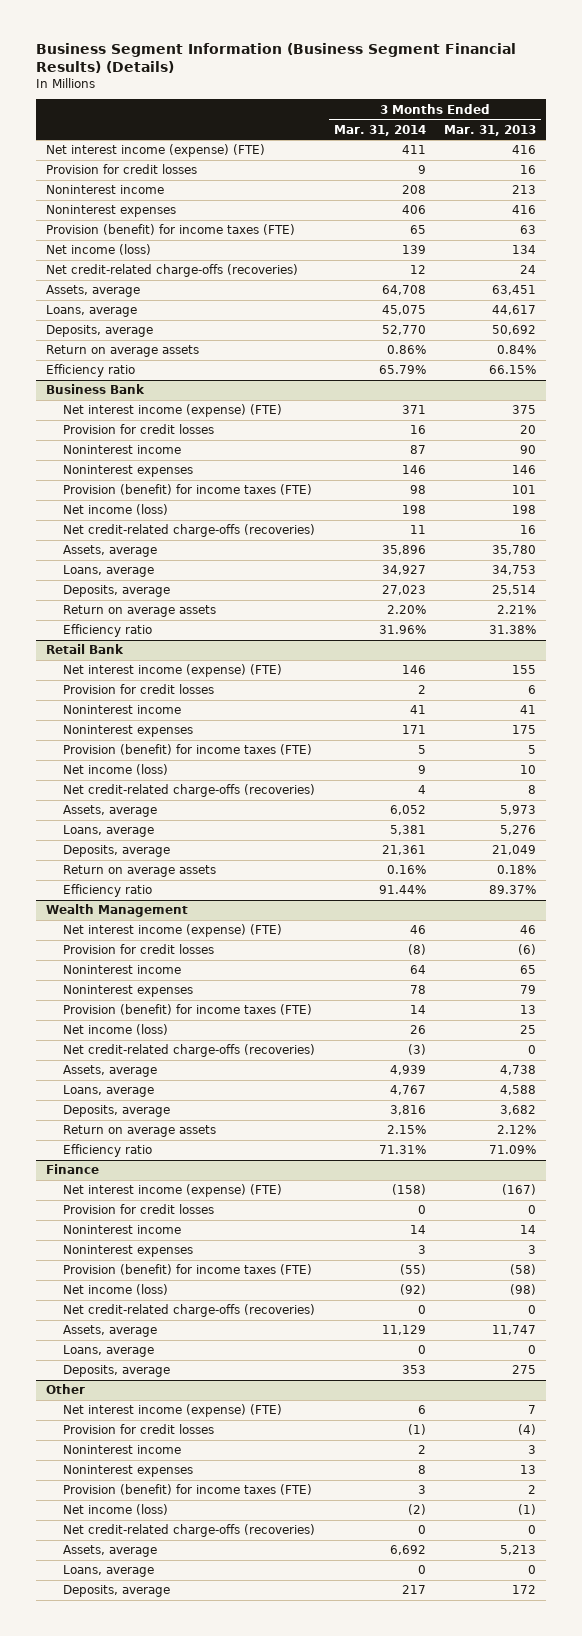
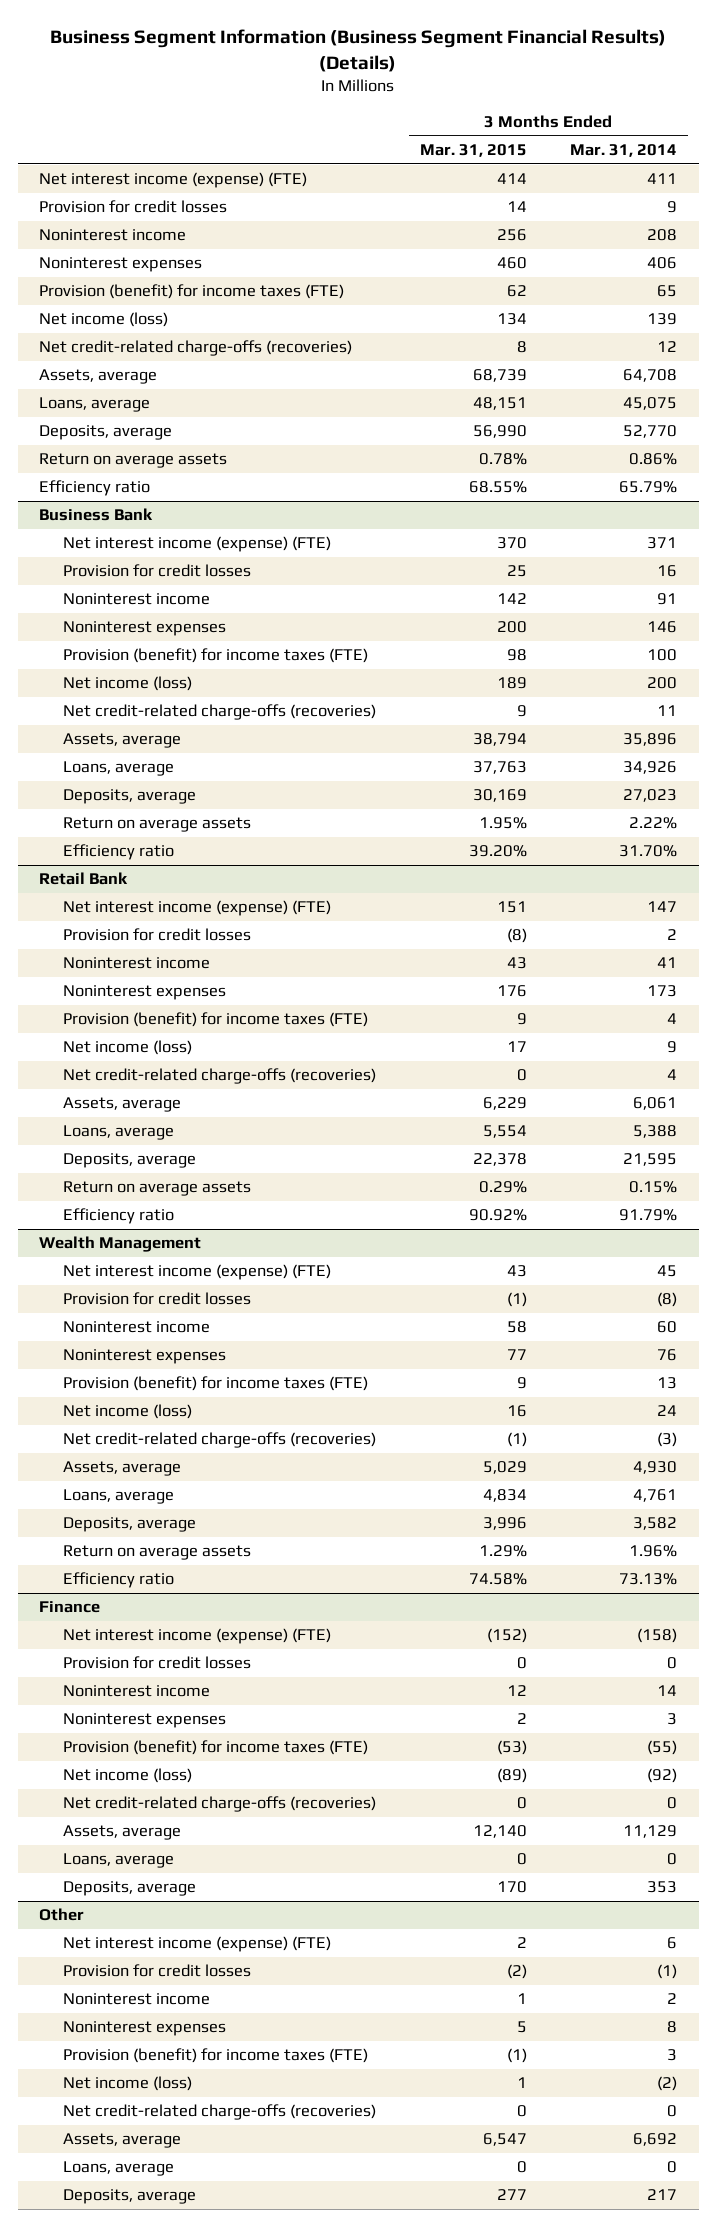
[444,124,537,136] Mar. 31, 2013 -> none
none -> [419,143,527,157] Mar. 31, 2015
[409,445,426,455] 87 -> [657,593,678,606] 91
[409,485,426,495] 98 -> [647,649,678,662] 100
[401,505,426,515] 198 -> [647,677,678,690] 200
[381,565,426,576] 34,927 -> [623,761,678,775] 34,926
[386,605,426,615] 2.20% -> [629,817,678,830] 2.22%
[378,625,426,635] 31.96% -> [619,845,678,858] 31.70%
[401,665,426,675] 146 -> [647,901,678,913] 147
[401,725,426,735] 171 -> [647,985,678,998] 173
[417,745,426,755] 5 -> [667,1013,678,1025] 4
[389,805,426,816] 6,052 -> [633,1097,678,1111] 6,061
[389,825,426,836] 5,381 -> [633,1125,678,1139] 5,388
[381,845,426,856] 21,361 -> [623,1153,678,1167] 21,595
[386,865,426,875] 0.16% -> [629,1181,678,1194] 0.15%
[378,885,426,895] 91.44% -> [619,1209,678,1222] 91.79%
[409,925,426,935] 46 -> [657,1265,678,1278] 45
[409,965,426,975] 64 -> [657,1321,678,1334] 60
[409,985,426,995] 78 -> [657,1349,678,1362] 76
[409,1005,426,1015] 14 -> [657,1377,678,1390] 13
[409,1025,426,1035] 26 -> [657,1405,678,1417] 24
[389,1065,426,1076] 4,939 -> [633,1461,678,1475] 4,930
[389,1085,426,1096] 4,767 -> [633,1489,678,1503] 4,761
[389,1105,426,1116] 3,816 -> [633,1517,678,1531] 3,582
[386,1125,426,1135] 2.15% -> [629,1545,678,1558] 1.96%
[378,1145,426,1155] 71.31% -> [619,1573,678,1586] 73.13%

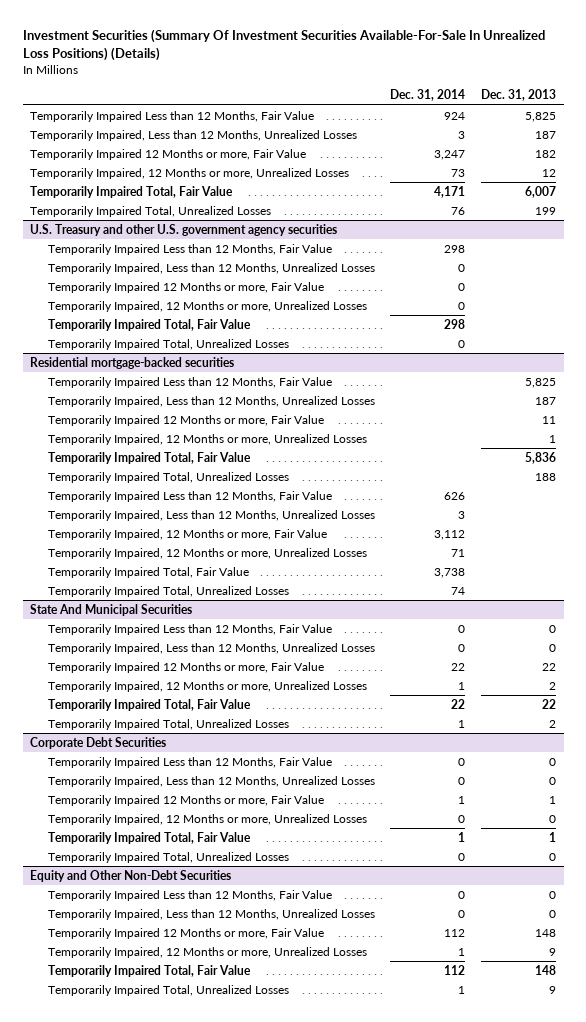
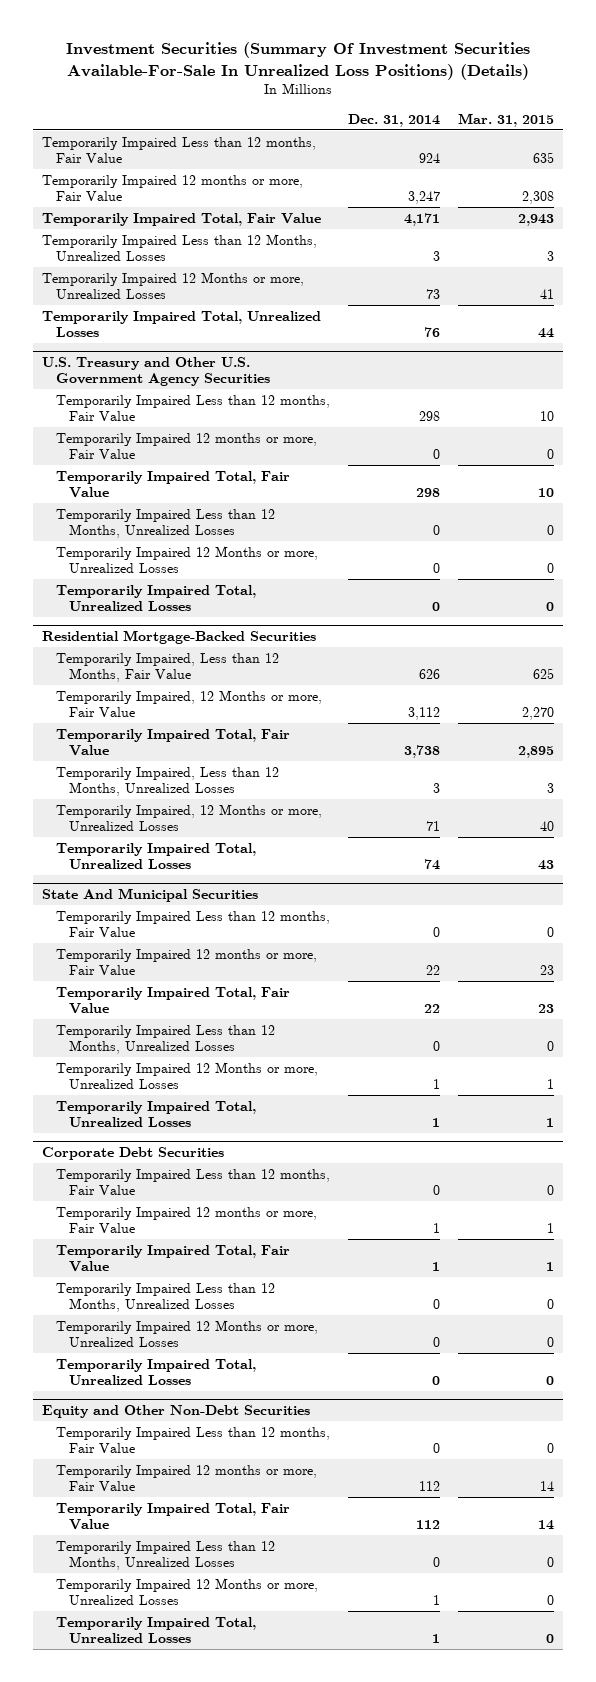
[481,89,557,102] Dec. 31, 2013 -> none
none -> [457,112,554,127] Mar. 31, 2015
[30,129,358,141] Temporarily Impaired, Less than 12 Months, Unrealized Losses -> none
[30,167,350,179] Temporarily Impaired, 12 Months or more, Unrealized Losses -> none
[30,110,315,122] Temporarily Impaired Less than 12 Months, Fair Value -> [42,136,317,163] Temporarily Impaired Less than 12 months, Fair Value
[30,148,307,160] Temporarily Impaired 12 Months or more, Fair Value -> [42,174,304,201] Temporarily Impaired 12 months or more, Fair Value
none -> [42,233,318,261] Temporarily Impaired Less than 12 Months, Unrealized Losses
none -> [42,271,305,299] Temporarily Impaired 12 Months or more, Unrealized Losses
[47,262,375,274] Temporarily Impaired, Less than 12 Months, Unrealized Losses -> none
[47,300,367,312] Temporarily Impaired, 12 Months or more, Unrealized Losses -> none
[30,223,338,236] U.S. Treasury and other U.S. government agency securities -> [42,356,270,386] U.S. Treasury and Other U.S. Government Agency Securities
[47,243,332,255] Temporarily Impaired Less than 12 Months, Fair Value -> [55,394,330,421] Temporarily Impaired Less than 12 months, Fair Value
[47,281,324,293] Temporarily Impaired 12 Months or more, Fair Value -> [55,432,317,459] Temporarily Impaired 12 months or more, Fair Value
none -> [55,508,275,538] Temporarily Impaired Less than 12 Months, Unrealized Losses
none -> [55,545,318,573] Temporarily Impaired 12 Months or more, Unrealized Losses
[47,376,332,388] Temporarily Impaired Less than 12 Months, Fair Value -> none
[47,395,375,407] Temporarily Impaired, Less than 12 Months, Unrealized Losses -> none
[47,414,324,426] Temporarily Impaired 12 Months or more, Fair Value -> none
[47,433,367,445] Temporarily Impaired, 12 Months or more, Unrealized Losses -> none
[47,451,251,464] Temporarily Impaired Total, Fair Value -> none
[47,471,289,483] Temporarily Impaired Total, Unrealized Losses -> none
[47,509,375,521] Temporarily Impaired, Less than 12 Months, Unrealized Losses -> none
[30,356,235,369] Residential mortgage-backed securities -> [42,629,317,644] Residential Mortgage-Backed Securities
[47,490,332,502] Temporarily Impaired Less than 12 Months, Fair Value -> [55,652,279,682] Temporarily Impaired, Less than 12 Months, Fair Value
[47,547,367,559] Temporarily Impaired, 12 Months or more, Unrealized Losses -> none
none -> [55,766,279,796] Temporarily Impaired, Less than 12 Months, Unrealized Losses
none -> [55,803,322,831] Temporarily Impaired, 12 Months or more, Unrealized Losses
[47,642,375,654] Temporarily Impaired, Less than 12 Months, Unrealized Losses -> none
[47,680,367,692] Temporarily Impaired, 12 Months or more, Unrealized Losses -> none
[47,623,332,635] Temporarily Impaired Less than 12 Months, Fair Value -> [55,910,330,937] Temporarily Impaired Less than 12 months, Fair Value
[47,661,324,673] Temporarily Impaired 12 Months or more, Fair Value -> [55,948,317,975] Temporarily Impaired 12 months or more, Fair Value
none -> [55,1024,275,1054] Temporarily Impaired Less than 12 Months, Unrealized Losses
none -> [55,1061,318,1089] Temporarily Impaired 12 Months or more, Unrealized Losses
[47,775,375,787] Temporarily Impaired, Less than 12 Months, Unrealized Losses -> none
[47,813,367,825] Temporarily Impaired, 12 Months or more, Unrealized Losses -> none
[47,756,332,768] Temporarily Impaired Less than 12 Months, Fair Value -> [55,1168,330,1195] Temporarily Impaired Less than 12 months, Fair Value
[47,794,324,806] Temporarily Impaired 12 Months or more, Fair Value -> [55,1206,317,1233] Temporarily Impaired 12 months or more, Fair Value
none -> [55,1282,275,1312] Temporarily Impaired Less than 12 Months, Unrealized Losses
none -> [55,1319,318,1347] Temporarily Impaired 12 Months or more, Unrealized Losses
[47,908,375,920] Temporarily Impaired, Less than 12 Months, Unrealized Losses -> none
[47,946,367,958] Temporarily Impaired, 12 Months or more, Unrealized Losses -> none
[47,889,332,901] Temporarily Impaired Less than 12 Months, Fair Value -> [55,1426,330,1453] Temporarily Impaired Less than 12 months, Fair Value
[47,927,324,939] Temporarily Impaired 12 Months or more, Fair Value -> [55,1464,317,1491] Temporarily Impaired 12 months or more, Fair Value
none -> [55,1540,275,1570] Temporarily Impaired Less than 12 Months, Unrealized Losses
none -> [55,1577,318,1605] Temporarily Impaired 12 Months or more, Unrealized Losses

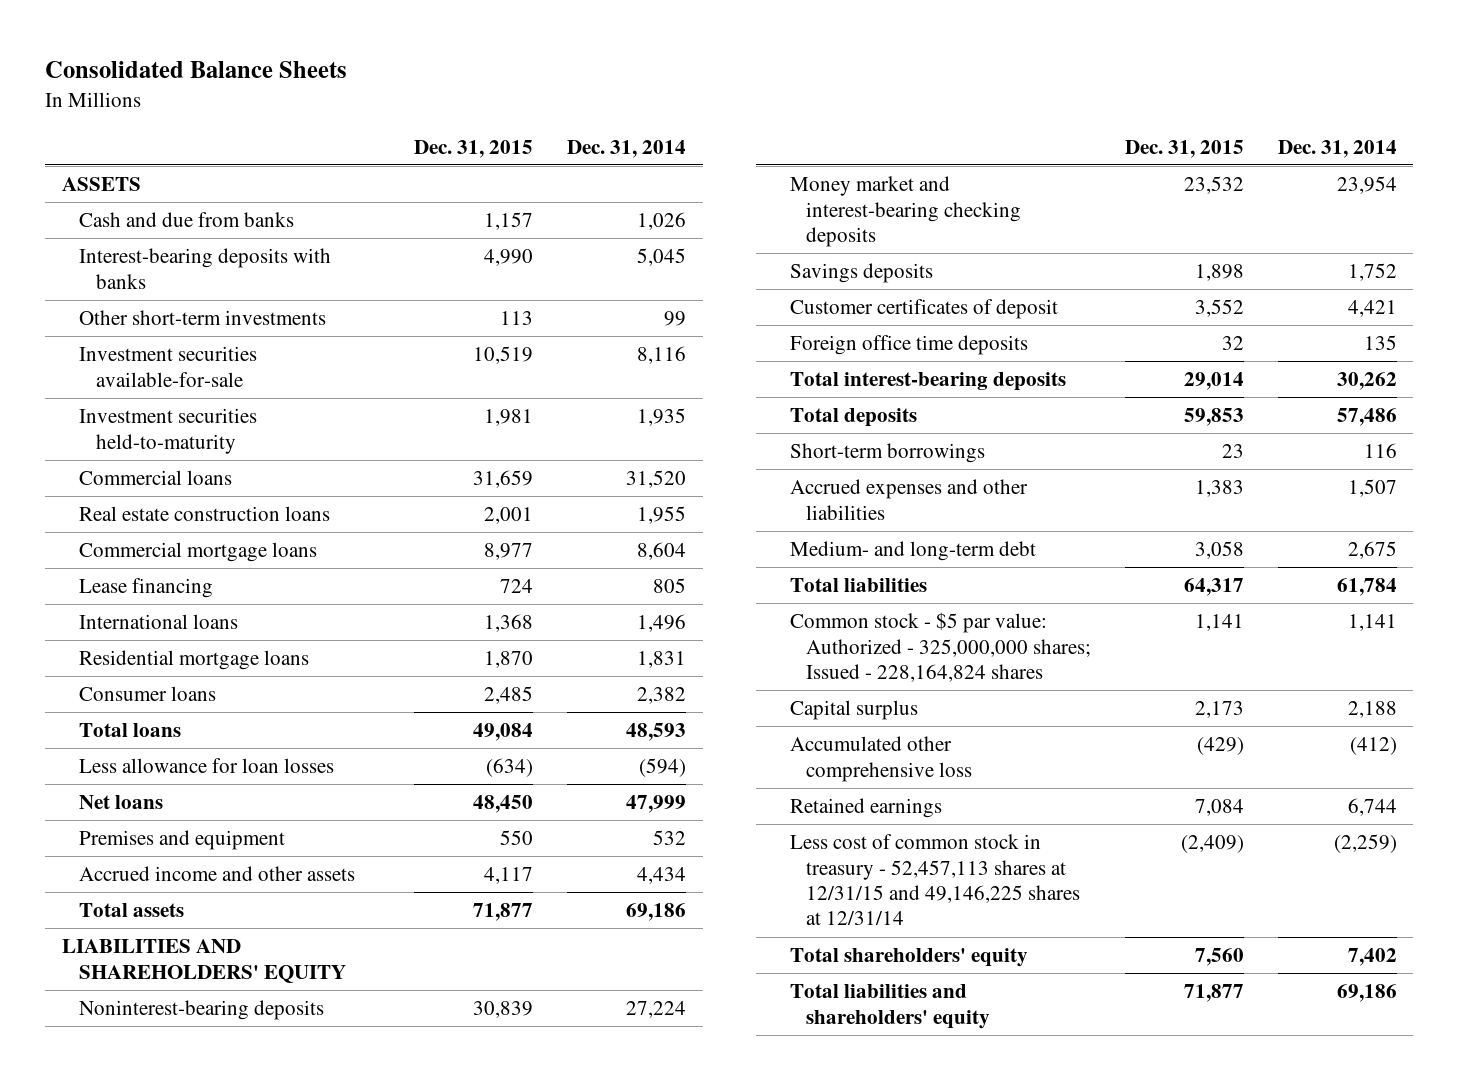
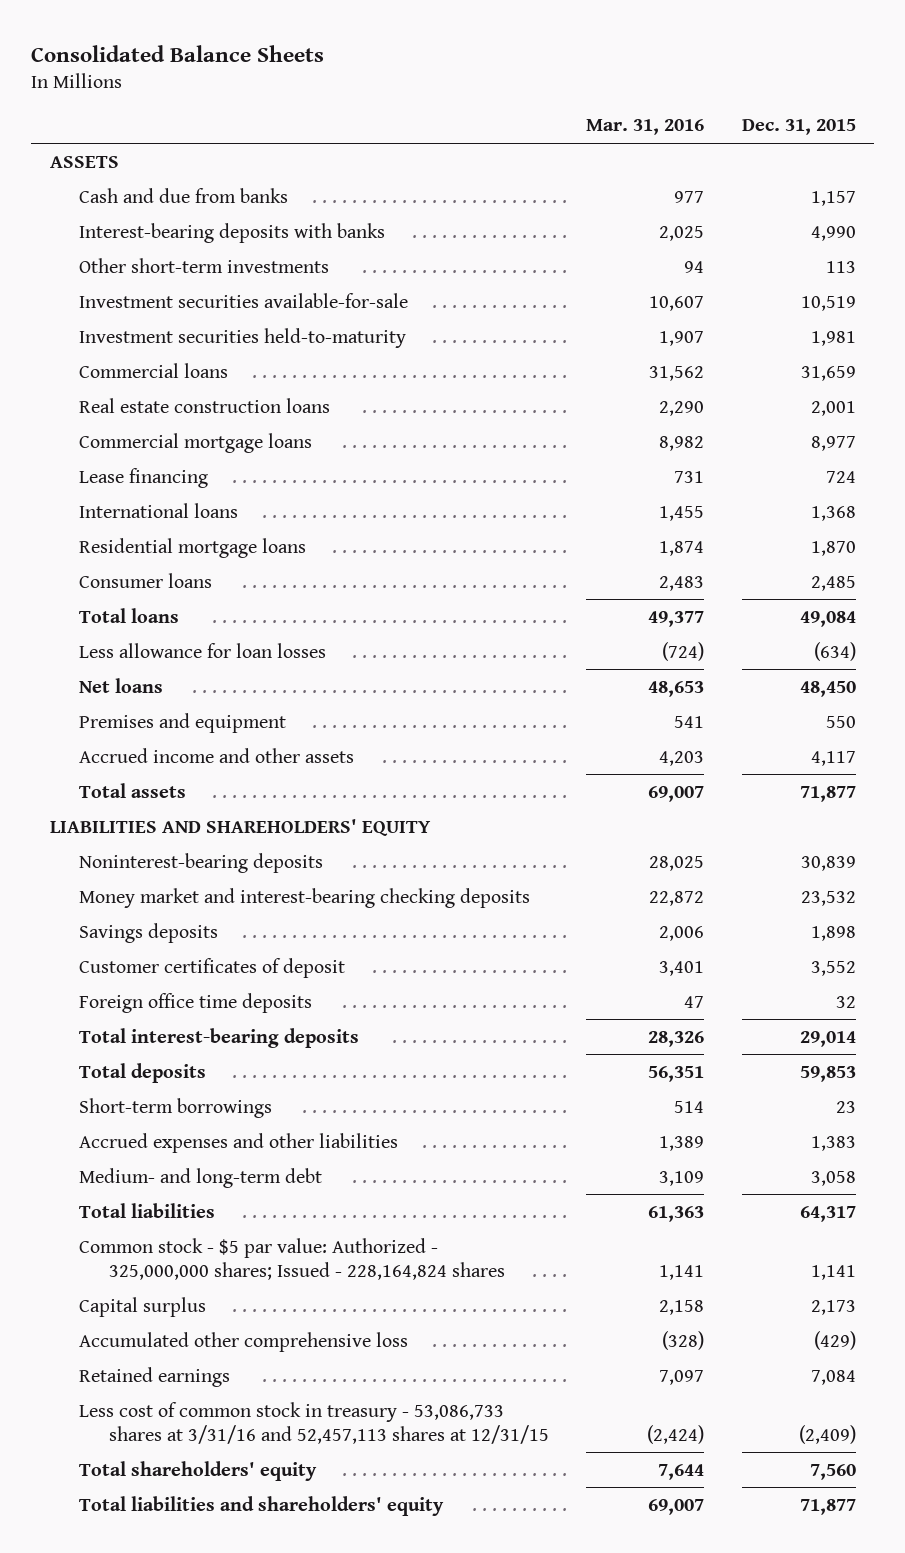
[567,139,687,158] Dec. 31, 2014 -> none
none -> [586,119,705,136] Mar. 31, 2016
[789,834,1081,926] Less cost of common stock in treasury - 52,457,113 shares at 12/31/15 and 49,146,225 shares at 12/31/14 -> [79,1401,549,1444] Less cost of common stock in treasury - 53,086,733 shares at 3/31/16 and 52,457,113 shares at 12/31/15

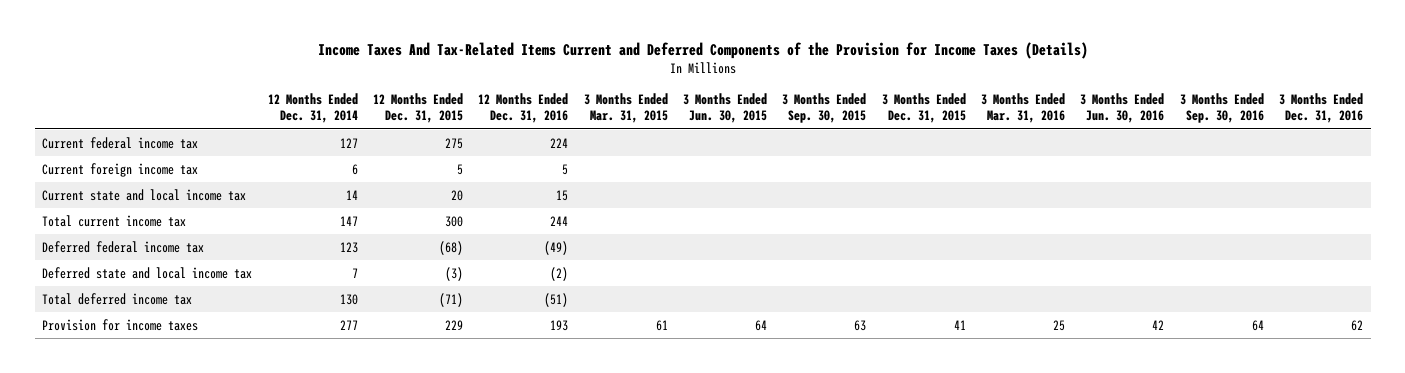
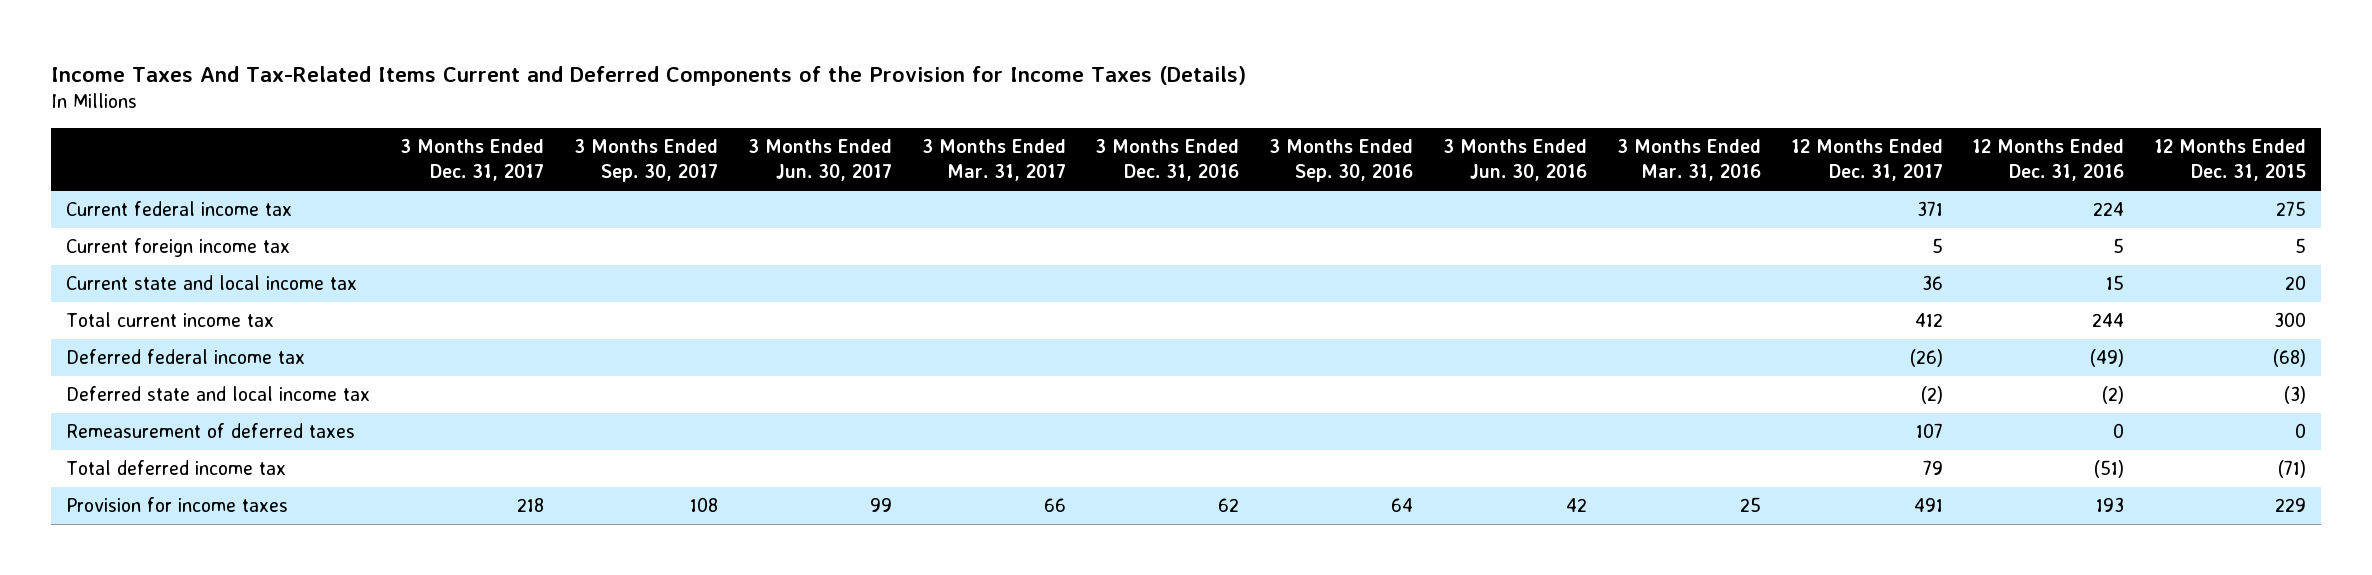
[267,93,358,124] 12 Months Ended Dec. 31, 2014 -> none
[583,93,668,124] 3 Months Ended Mar. 31, 2015 -> none
[683,93,768,124] 3 Months Ended Jun. 30, 2015 -> none
[782,93,867,124] 3 Months Ended Sep. 30, 2015 -> none
[881,93,966,124] 3 Months Ended Dec. 31, 2015 -> none
none -> [400,139,545,182] 3 Months Ended Dec. 31, 2017
none -> [573,139,718,183] 3 Months Ended Sep. 30, 2017
none -> [747,139,892,182] 3 Months Ended Jun. 30, 2017
none -> [921,139,1066,182] 3 Months Ended Mar. 31, 2017
none -> [1790,139,1943,182] 12 Months Ended Dec. 31, 2017
none -> [66,423,356,439] Remeasurement of deferred taxes

